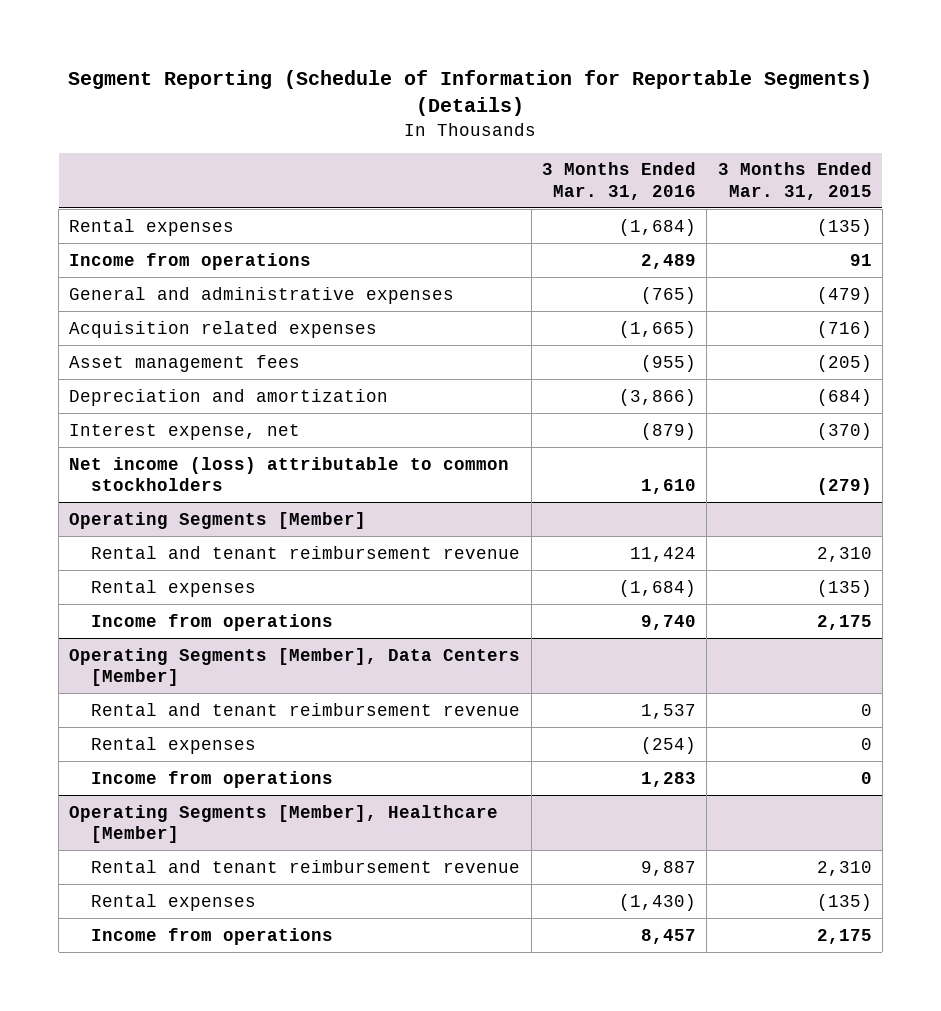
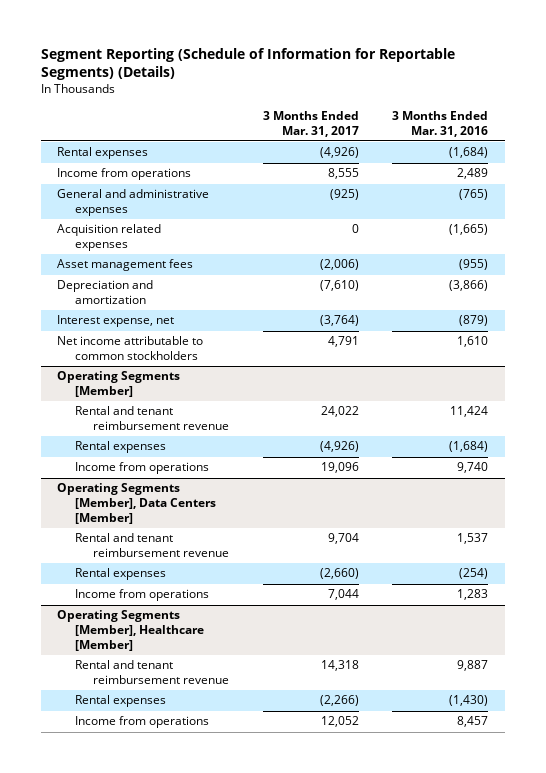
[717,162,872,200] 3 Months Ended Mar. 31, 2015 -> none
none -> [262,110,359,137] 3 Months Ended Mar. 31, 2017
[69,456,510,491] Net income (loss) attributable to common stockholders -> [57,336,204,361] Net income attributable to common stockholders

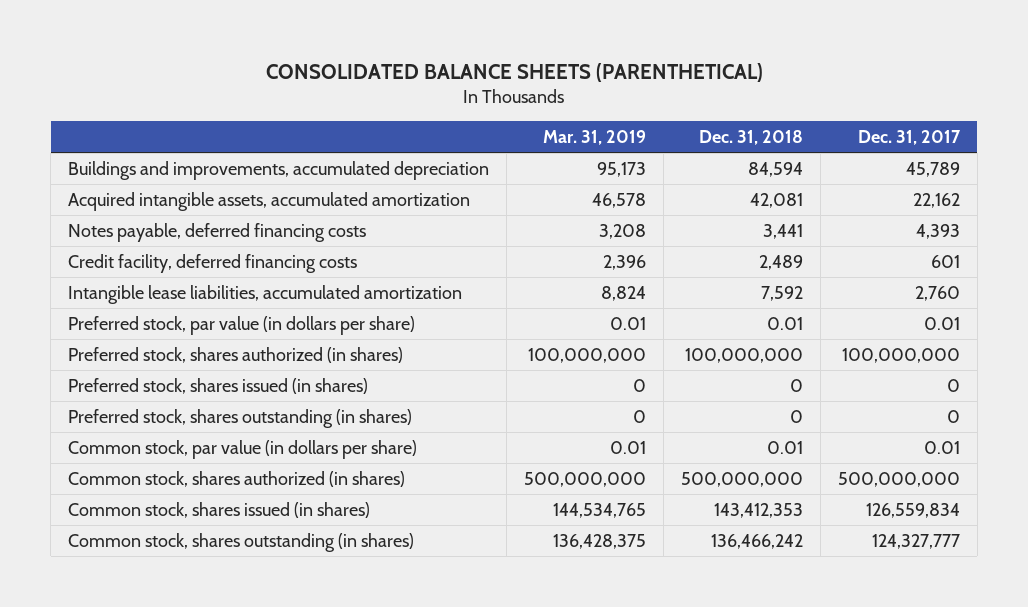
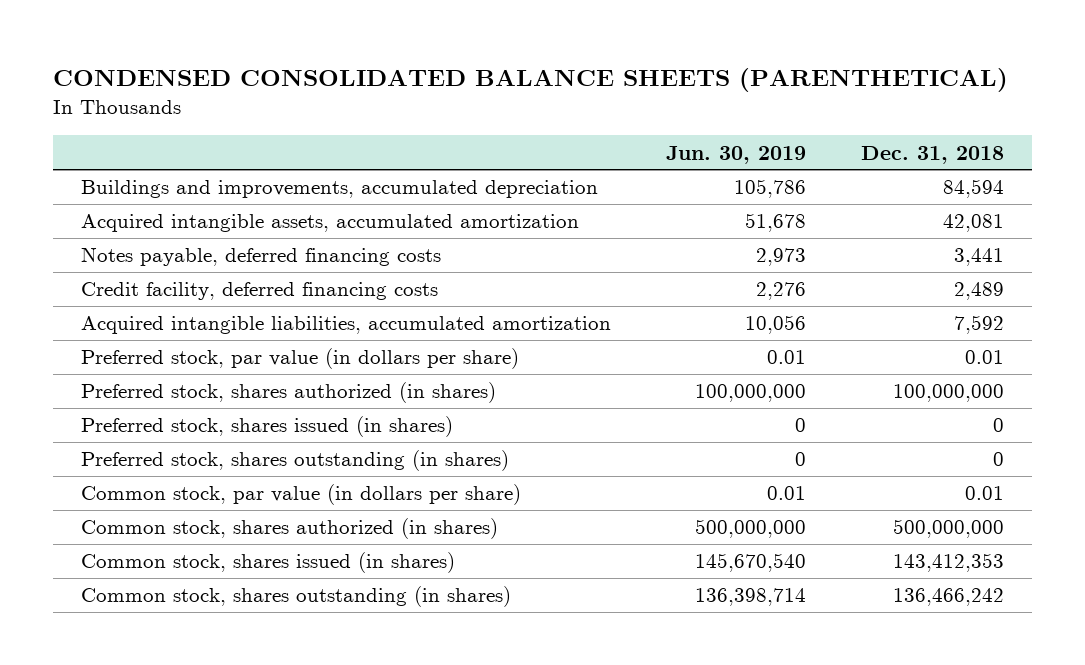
[266,62,764,82] CONSOLIDATED BALANCE SHEETS (PARENTHETICAL) -> [53,68,1009,93] CONDENSED CONSOLIDATED BALANCE SHEETS (PARENTHETICAL)
[543,130,647,146] Mar. 31, 2019 -> none
[857,130,961,146] Dec. 31, 2017 -> none
none -> [665,145,806,164] Jun. 30, 2019
[68,284,463,304] Intangible lease liabilities, accumulated amortization -> [80,316,611,335] Acquired intangible liabilities, accumulated amortization

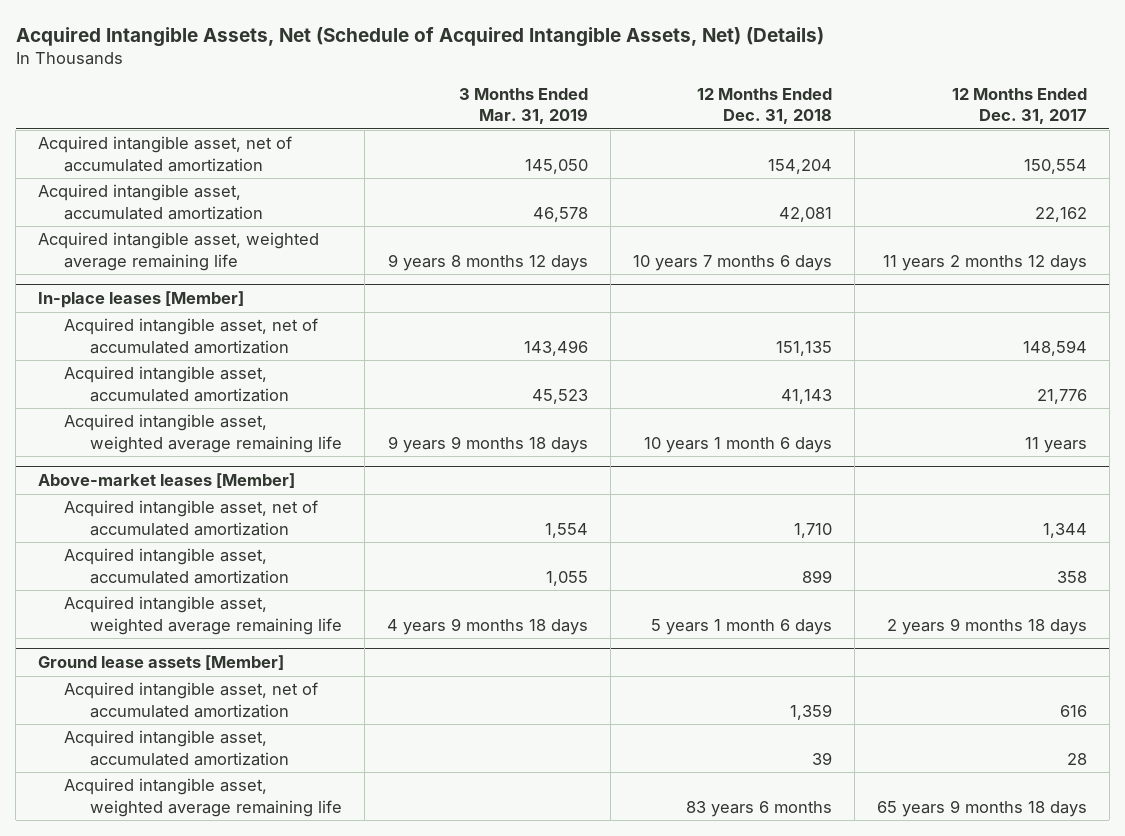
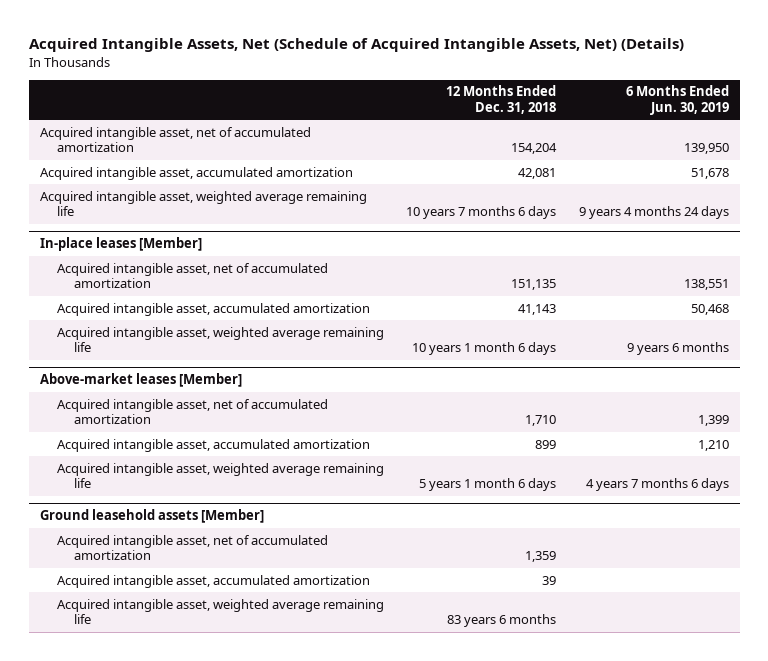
[459,88,589,125] 3 Months Ended Mar. 31, 2019 -> none
[951,88,1087,125] 12 Months Ended Dec. 31, 2017 -> none
none -> [625,85,729,115] 6 Months Ended Jun. 30, 2019
[38,655,285,671] Ground lease assets [Member] -> [39,509,264,524] Ground leasehold assets [Member]

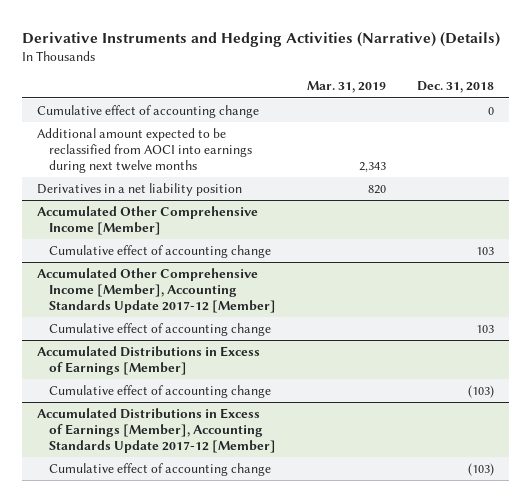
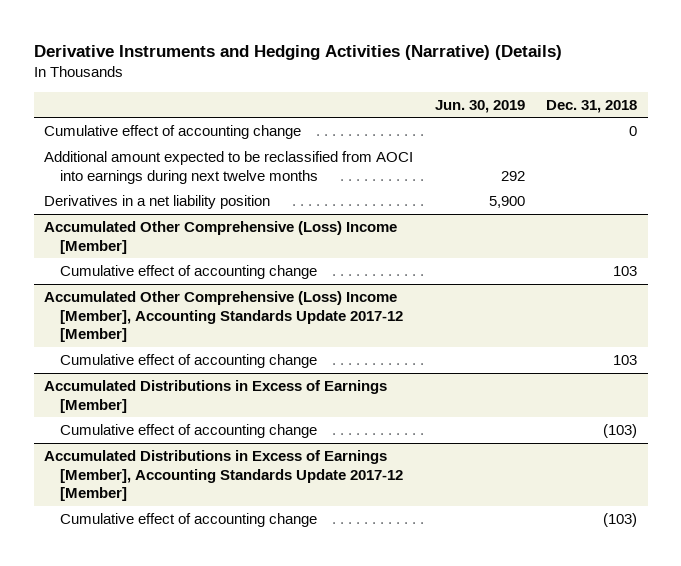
[306,81,386,94] Mar. 31, 2019 -> none
none -> [434,99,525,113] Jun. 30, 2019
[37,206,259,235] Accumulated Other Comprehensive Income [Member] -> [44,220,398,254] Accumulated Other Comprehensive (Loss) Income [Member]
[37,268,276,313] Accumulated Other Comprehensive Income [Member], Accounting Standards Update 2017-12 [Member] -> [44,290,404,343] Accumulated Other Comprehensive (Loss) Income [Member], Accounting Standards Update 2017-12 [Member]

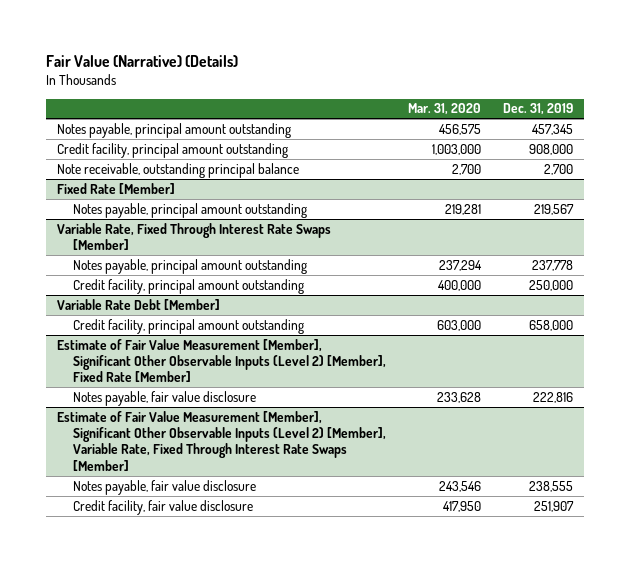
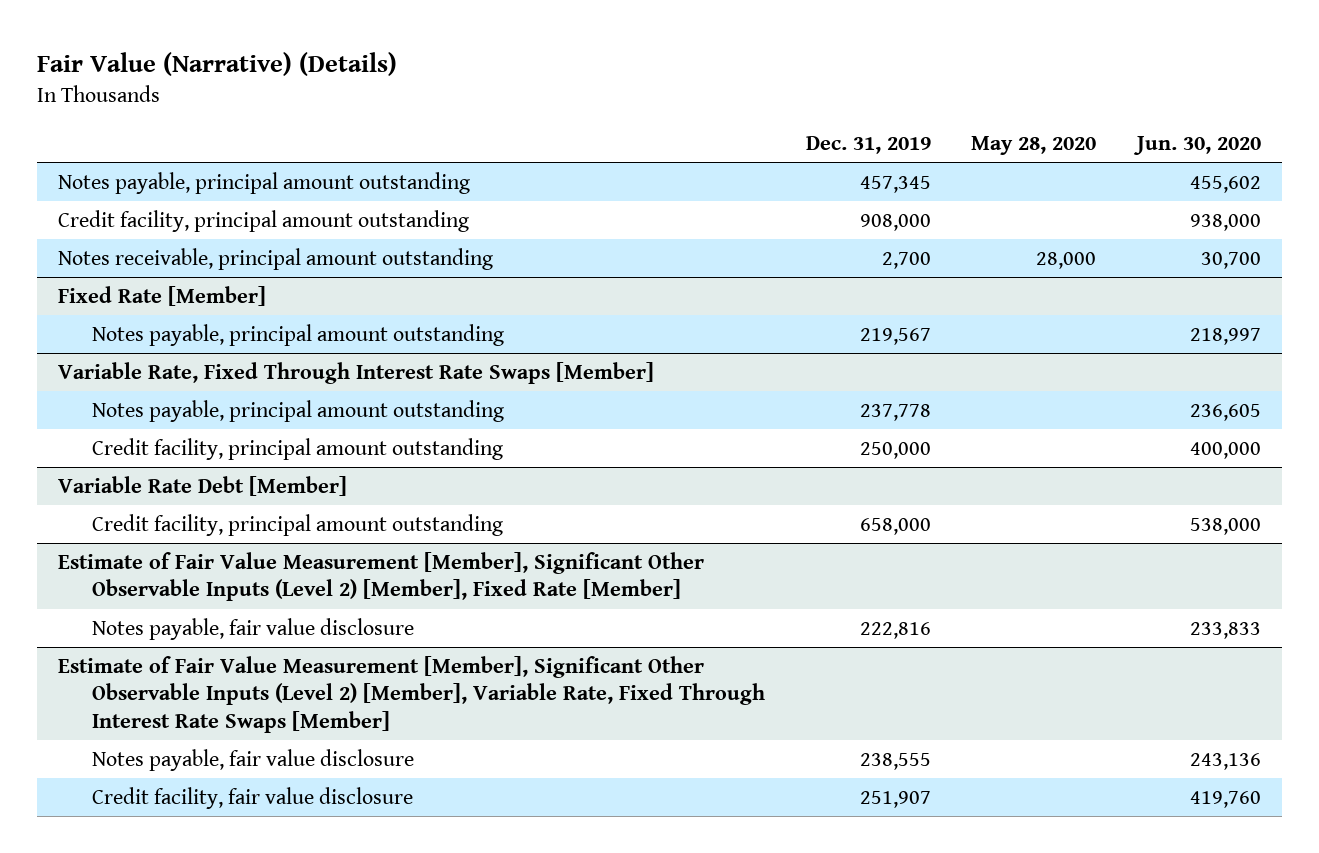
[407,103,481,116] Mar. 31, 2020 -> none
none -> [971,135,1097,155] May 28, 2020
none -> [1133,135,1262,155] Jun. 30, 2020
[57,162,300,178] Note receivable, outstanding principal balance -> none
none -> [57,248,493,271] Notes receivable, principal amount outstanding

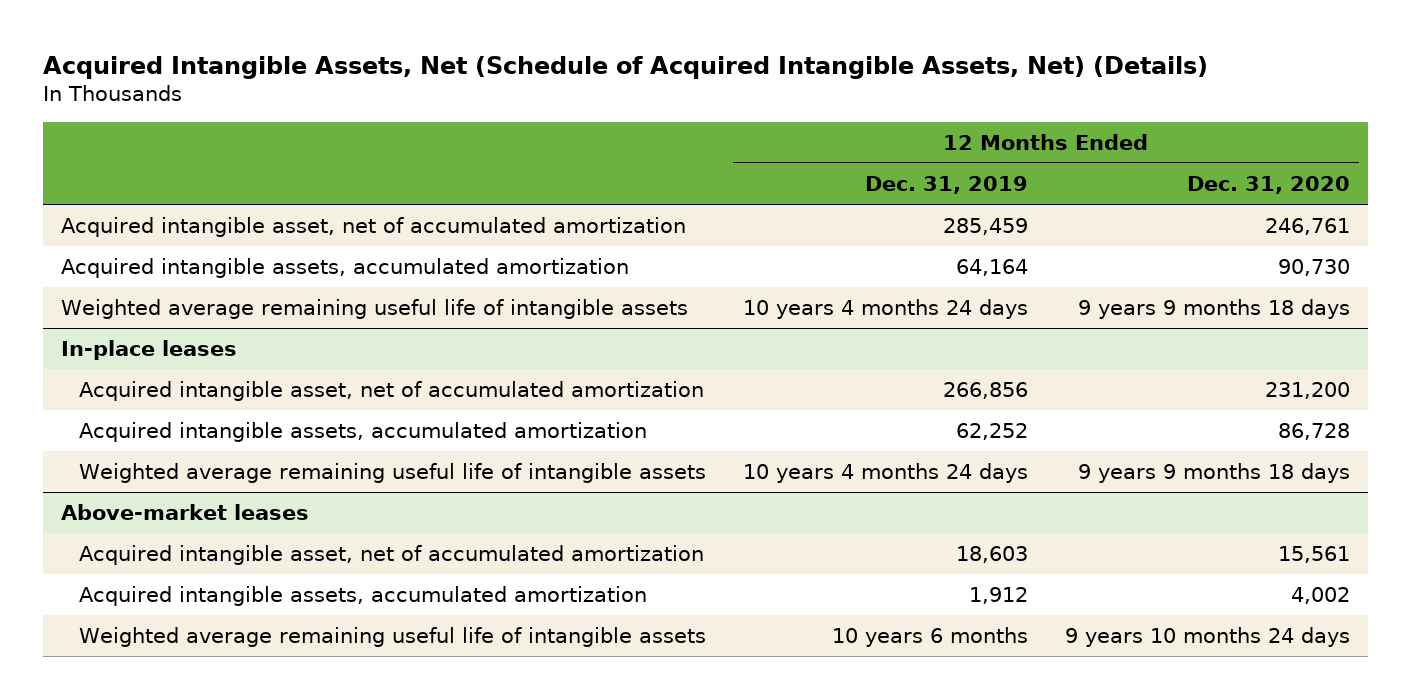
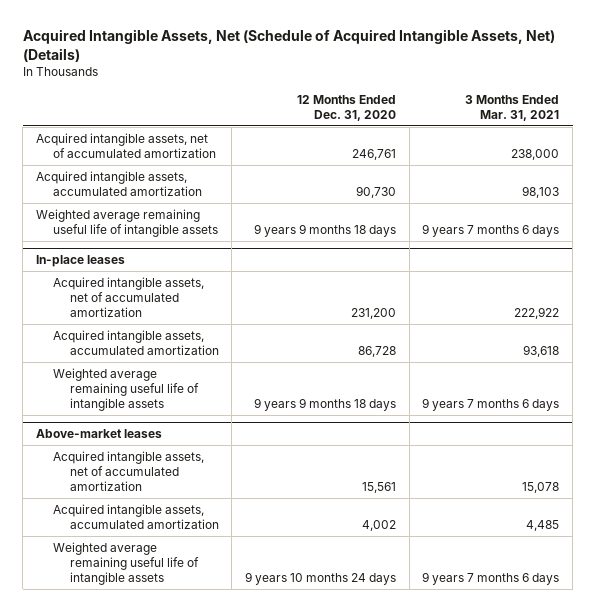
[864,176,1028,195] Dec. 31, 2019 -> none
none -> [465,94,560,121] 3 Months Ended Mar. 31, 2021
[61,217,687,238] Acquired intangible asset, net of accumulated amortization -> [35,132,216,158] Acquired intangible assets, net of accumulated amortization
[78,381,704,402] Acquired intangible asset, net of accumulated amortization -> [52,276,204,317] Acquired intangible assets, net of accumulated amortization
[78,545,704,566] Acquired intangible asset, net of accumulated amortization -> [52,450,204,491] Acquired intangible assets, net of accumulated amortization

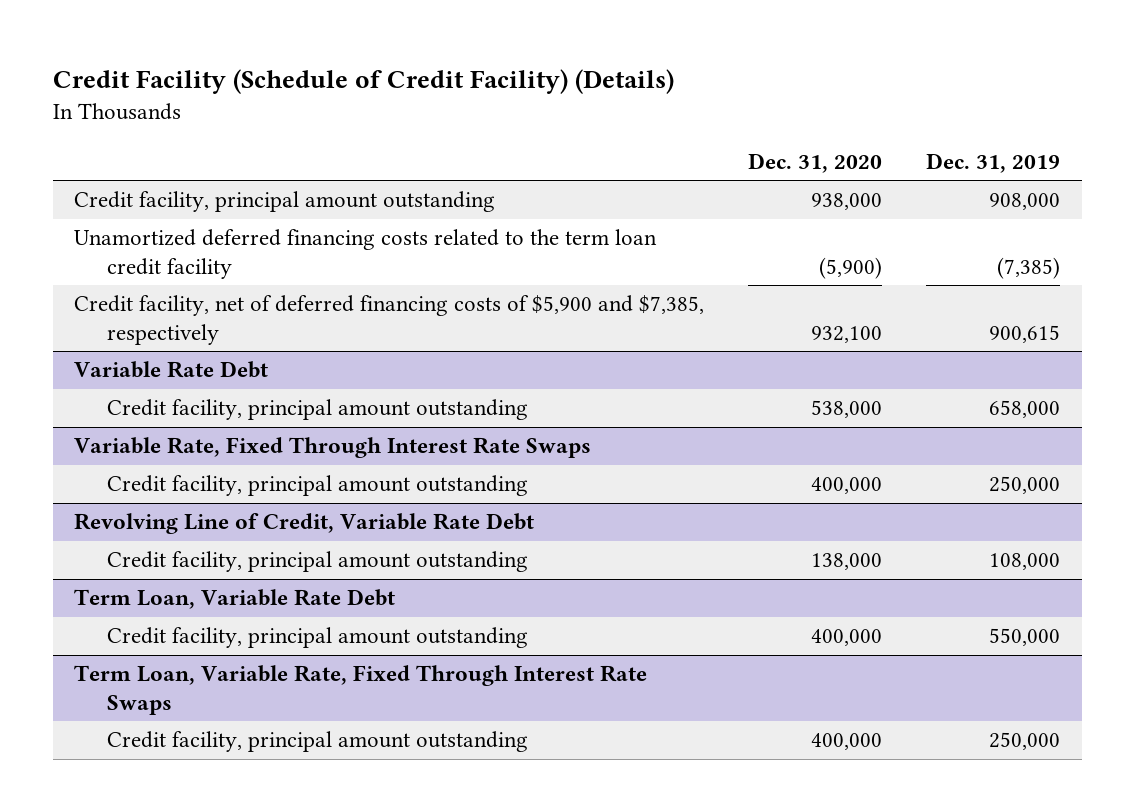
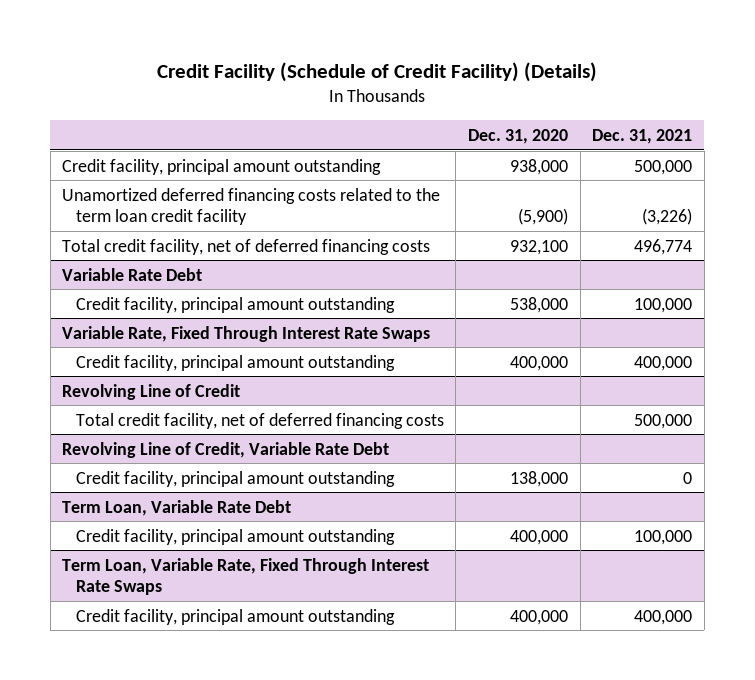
[925,152,1060,173] Dec. 31, 2019 -> none
none -> [592,128,693,144] Dec. 31, 2021
[74,295,705,346] Credit facility, net of deferred financing costs of $5,900 and $7,385, respectively -> [62,238,431,255] Total credit facility, net of deferred financing costs
none -> [62,383,241,400] Revolving Line of Credit
none -> [75,412,444,429] Total credit facility, net of deferred financing costs

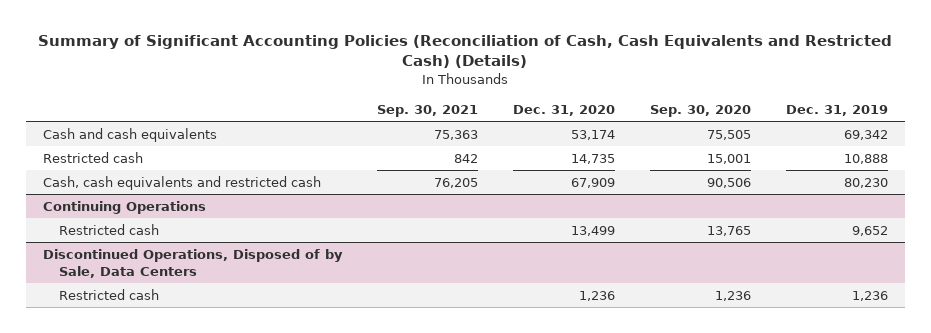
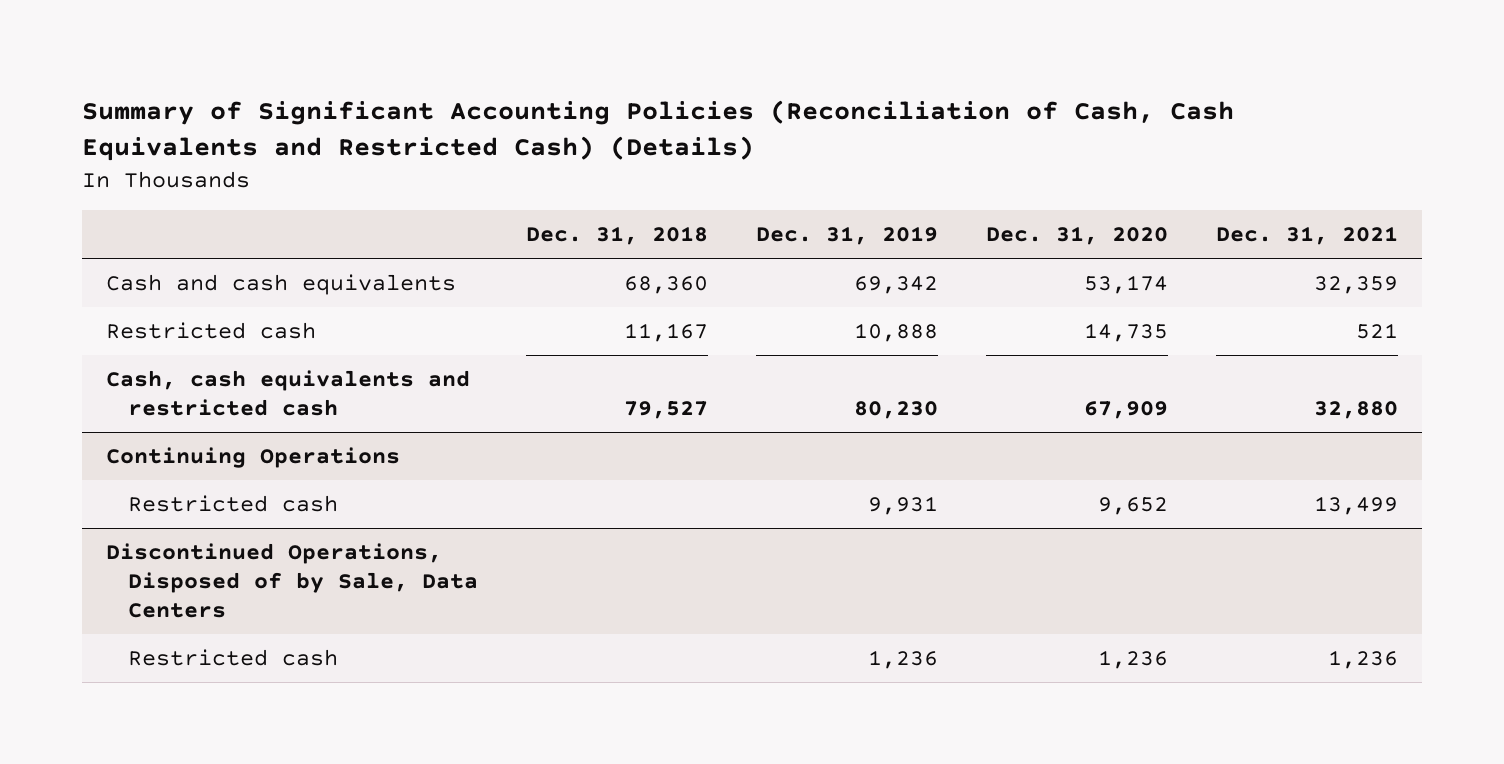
[377,104,479,117] Sep. 30, 2021 -> none
[649,104,751,117] Sep. 30, 2020 -> none
none -> [526,226,709,246] Dec. 31, 2018
none -> [1216,226,1399,246] Dec. 31, 2021
[570,225,615,236] 13,499 -> [1098,496,1169,515] 9,652
[851,225,888,236] 9,652 -> [868,495,939,515] 9,931

